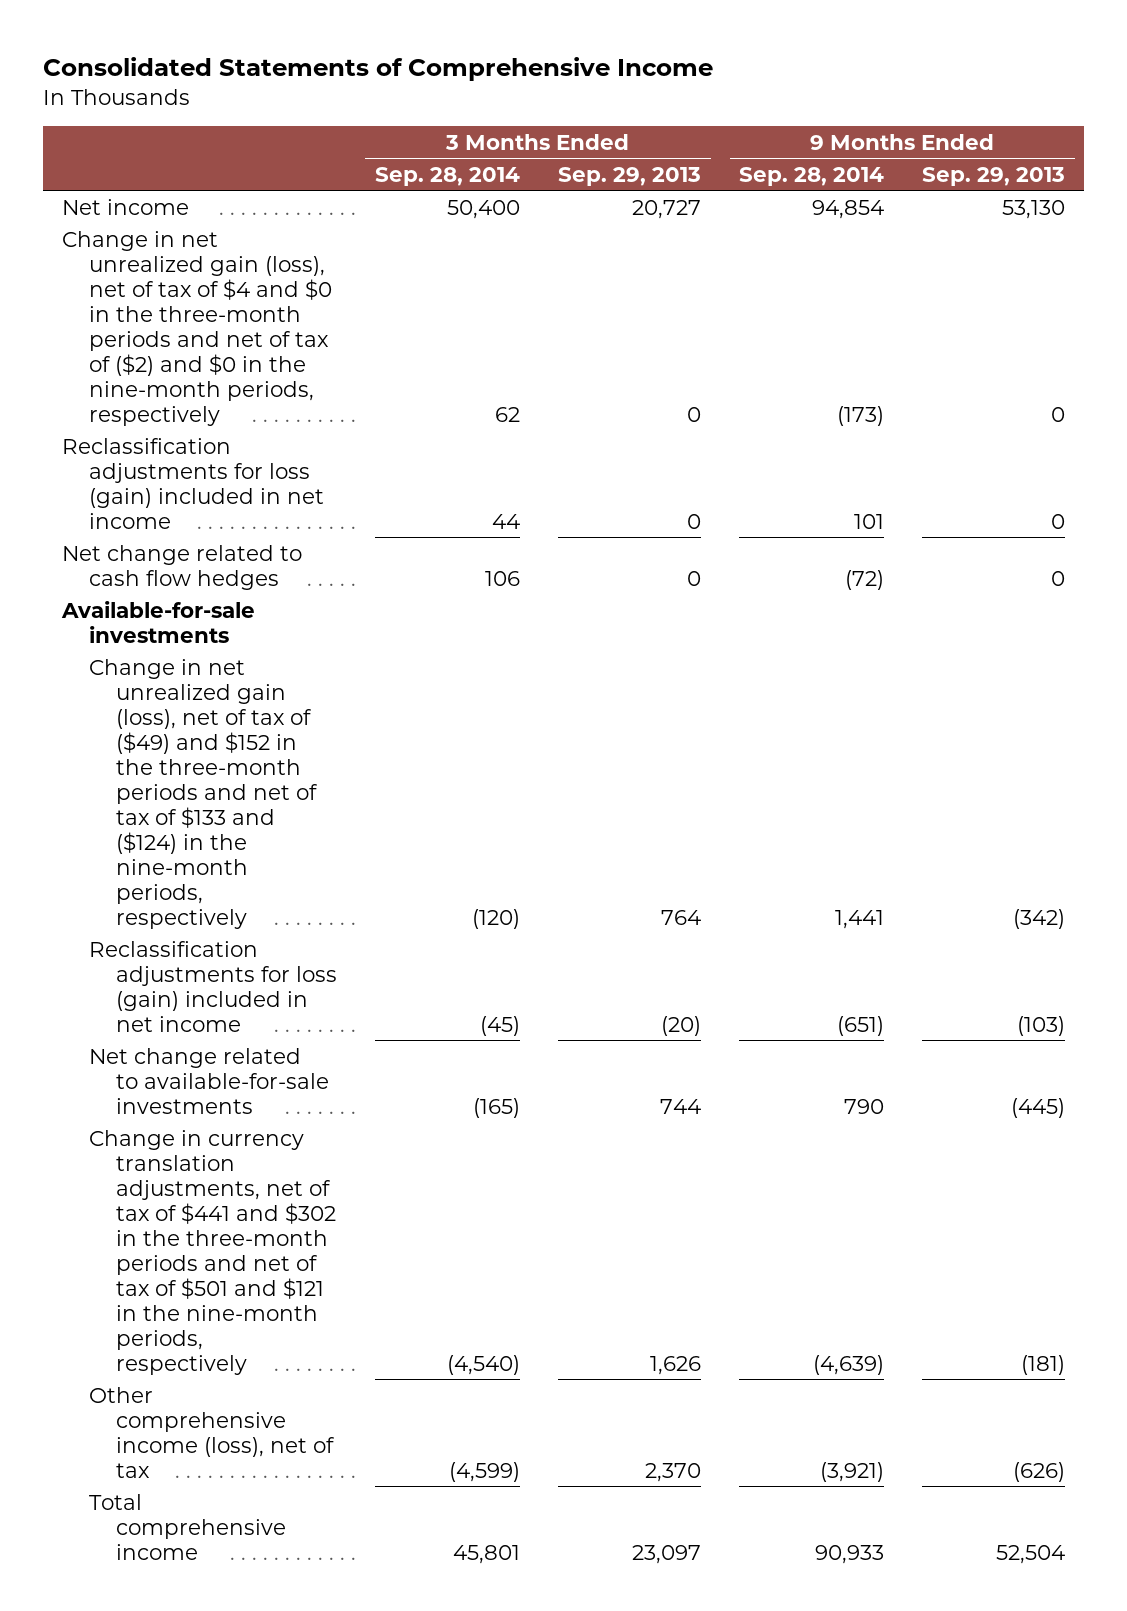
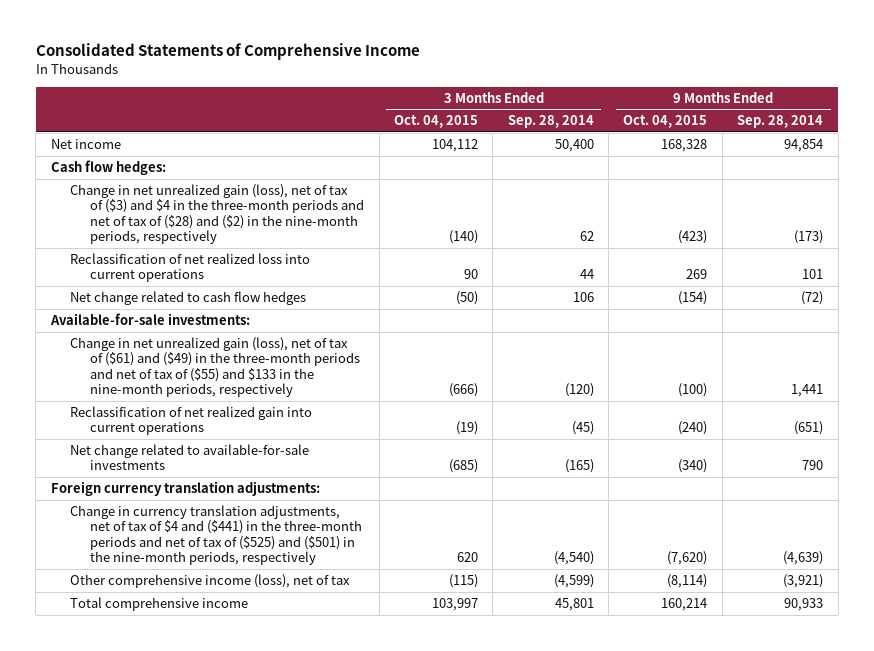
[558,166,702,186] Sep. 29, 2013 -> none
[922,166,1066,186] Sep. 29, 2013 -> none
none -> [393,115,478,129] Oct. 04, 2015
none -> [623,115,708,129] Oct. 04, 2015
none -> [50,160,166,176] Cash flow hedges:
[62,230,332,426] Change in net unrealized gain (loss), net of tax of $4 and $0 in the three-month periods and net of tax of ($2) and $0 in the nine-month periods, respectively -> [70,184,365,245] Change in net unrealized gain (loss), net of tax of ($3) and $4 in the three-month periods and net of tax of ($28) and ($2) in the nine-month periods, respectively
[62,437,324,529] Reclassification adjustments for loss (gain) included in net income -> [70,253,311,283] Reclassification of net realized loss into current operations
[61,600,256,643] Available-for-sale investments -> [49,313,250,326] Available-for-sale investments:
[88,658,318,929] Change in net unrealized gain (loss), net of tax of ($49) and $152 in the three-month periods and net of tax of $133 and ($124) in the nine-month periods, respectively -> [70,337,361,398] Change in net unrealized gain (loss), net of tax of ($61) and ($49) in the three-month periods and net of tax of ($55) and $133 in the nine-month periods, respectively
[88,940,337,1032] Reclassification adjustments for loss (gain) included in net income -> [70,406,313,436] Reclassification of net realized gain into current operations
none -> [50,481,320,497] Foreign currency translation adjustments:
[88,1129,336,1375] Change in currency translation adjustments, net of tax of $441 and $302 in the three-month periods and net of tax of $501 and $121 in the nine-month periods, respectively -> [70,505,363,566] Change in currency translation adjustments, net of tax of $4 and ($441) in the three-month periods and net of tax of ($525) and ($501) in the nine-month periods, respectively

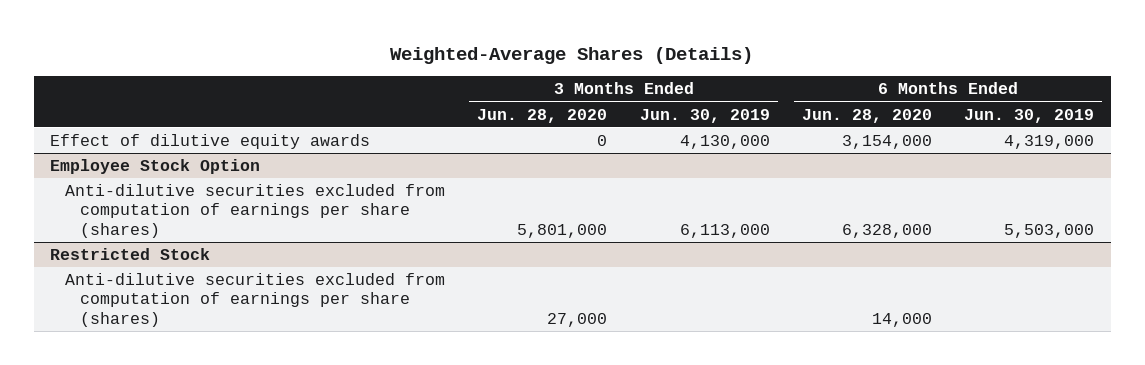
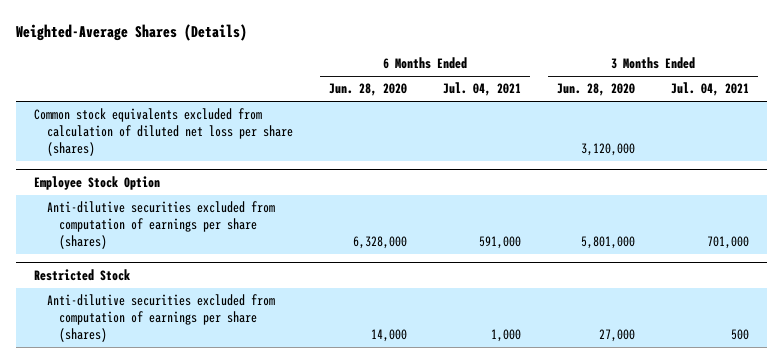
[639,108,770,123] Jun. 30, 2019 -> none
[964,108,1095,123] Jun. 30, 2019 -> none
none -> [442,82,521,97] Jul. 04, 2021
none -> [670,82,749,97] Jul. 04, 2021
[50,134,371,150] Effect of dilutive equity awards -> none
none -> [34,108,293,157] Common stock equivalents excluded from calculation of diluted net loss per share (shares)

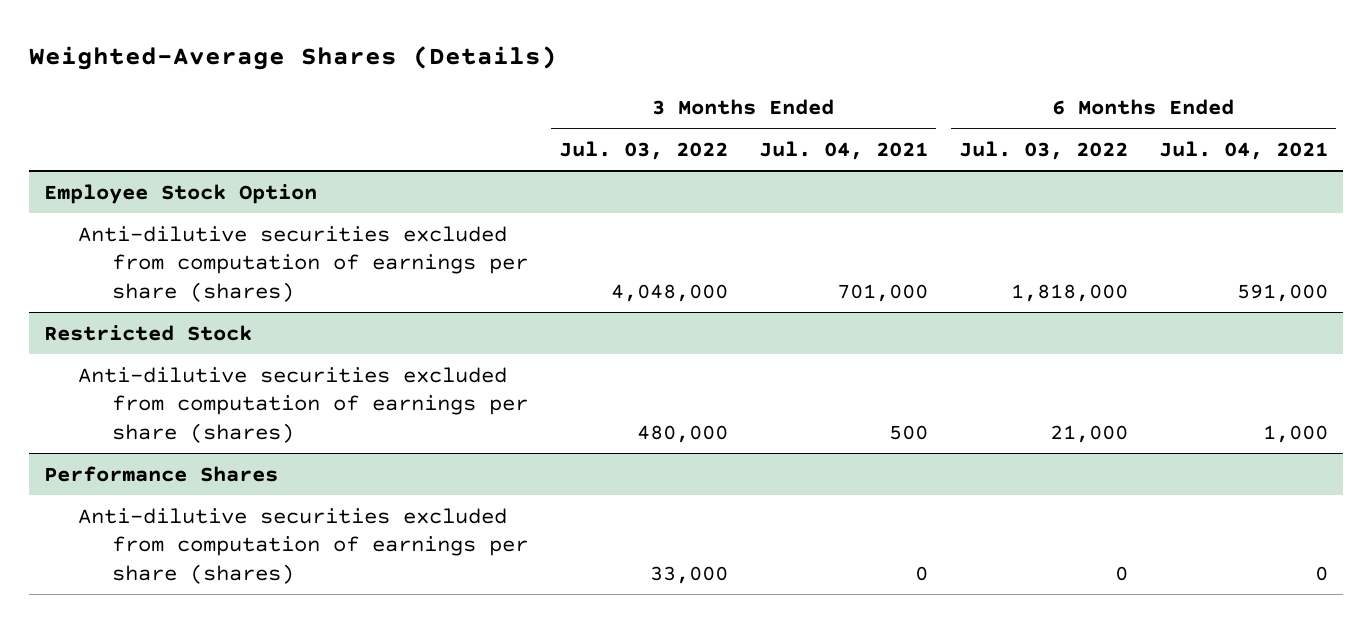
[328,83,407,97] Jun. 28, 2020 -> none
[556,83,635,97] Jun. 28, 2020 -> none
none -> [558,140,728,160] Jul. 03, 2022
none -> [958,140,1128,160] Jul. 03, 2022
[34,108,293,157] Common stock equivalents excluded from calculation of diluted net loss per share (shares) -> none
none -> [44,465,279,482] Performance Shares
none -> [78,507,529,584] Anti-dilutive securities excluded from computation of earnings per share (shares)

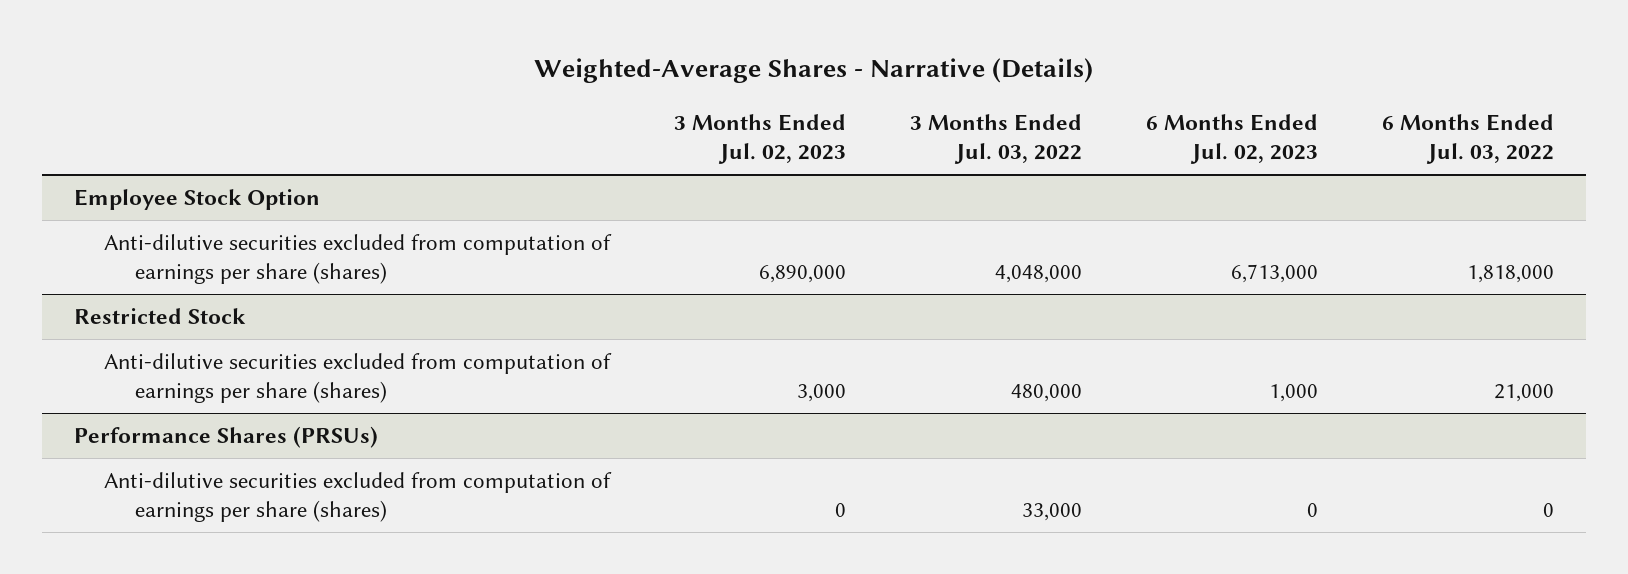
[28,45,557,70] Weighted-Average Shares (Details) -> [534,58,1094,84] Weighted-Average Shares - Narrative (Details)
[758,140,928,160] Jul. 04, 2021 -> none
[1158,140,1328,160] Jul. 04, 2021 -> none
none -> [674,114,847,164] 3 Months Ended Jul. 02, 2023
none -> [1146,114,1319,164] 6 Months Ended Jul. 02, 2023
[44,465,279,482] Performance Shares -> [74,426,379,449] Performance Shares (PRSUs)

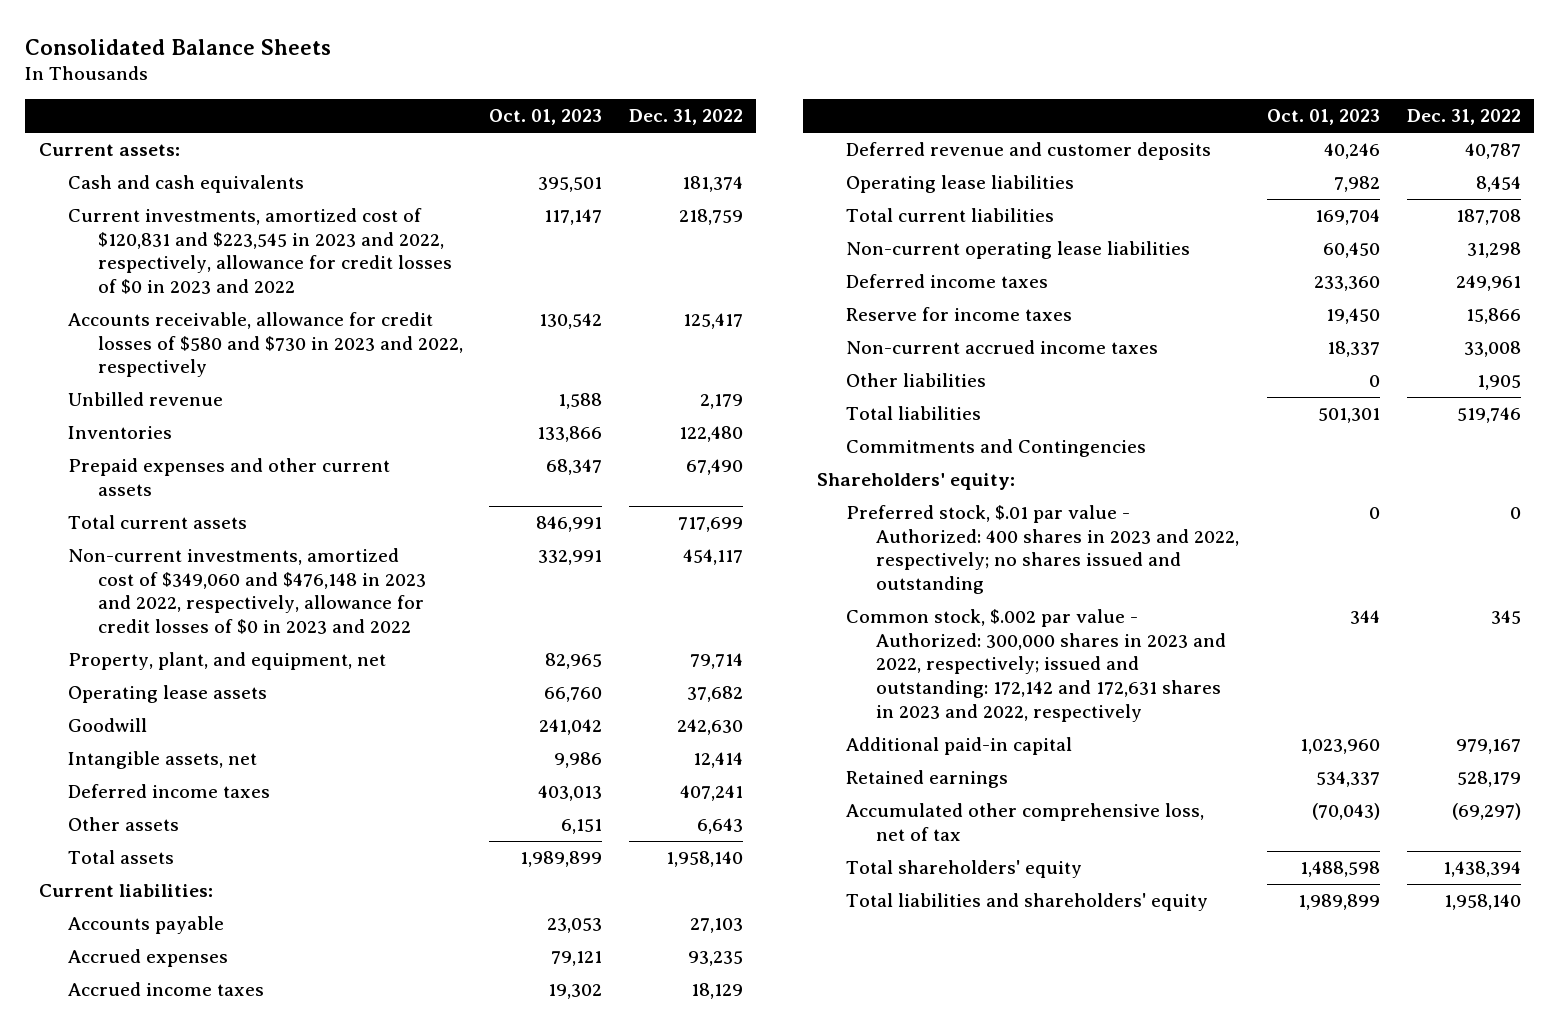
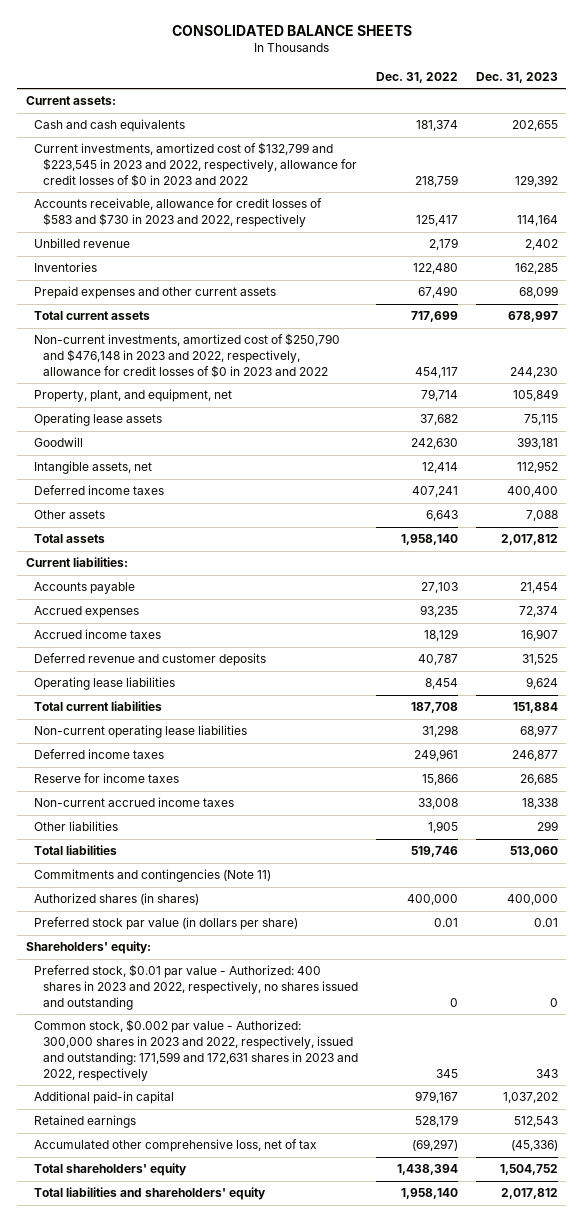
[25,38,332,55] Consolidated Balance Sheets -> [171,24,412,36] CONSOLIDATED BALANCE SHEETS
[489,109,603,126] Oct. 01, 2023 -> none
none -> [475,71,558,83] Dec. 31, 2023
[68,207,452,295] Current investments, amortized cost of $120,831 and $223,545 in 2023 and 2022, respectively, allowance for credit losses of $0 in 2023 and 2022 -> [34,142,357,187] Current investments, amortized cost of $132,799 and $223,545 in 2023 and 2022, respectively, allowance for credit losses of $0 in 2023 and 2022
[68,311,463,378] Accounts receivable, allowance for credit losses of $580 and $730 in 2023 and 2022, respectively -> [34,198,323,228] Accounts receivable, allowance for credit losses of $583 and $730 in 2023 and 2022, respectively
[68,547,426,635] Non-current investments, amortized cost of $349,060 and $476,148 in 2023 and 2022, respectively, allowance for credit losses of $0 in 2023 and 2022 -> [34,333,341,378] Non-current investments, amortized cost of $250,790 and $476,148 in 2023 and 2022, respectively, allowance for credit losses of $0 in 2023 and 2022
[846,438,1147,457] Commitments and Contingencies -> [34,869,272,883] Commitments and contingencies (Note 11)
none -> [34,893,200,906] Authorized shares (in shares)
none -> [34,917,299,931] Preferred stock par value (in dollars per share)
[846,504,1239,595] Preferred stock, $.01 par value - Authorized: 400 shares in 2023 and 2022, respectively; no shares issued and outstanding -> [34,964,358,1010] Preferred stock, $0.01 par value - Authorized: 400 shares in 2023 and 2022, respectively, no shares issued and outstanding
[846,608,1226,722] Common stock, $.002 par value - Authorized: 300,000 shares in 2023 and 2022, respectively; issued and outstanding: 172,142 and 172,631 shares in 2023 and 2022, respectively -> [34,1019,358,1081] Common stock, $0.002 par value - Authorized: 300,000 shares in 2023 and 2022, respectively, issued and outstanding: 171,599 and 172,631 shares in 2023 and 2022, respectively

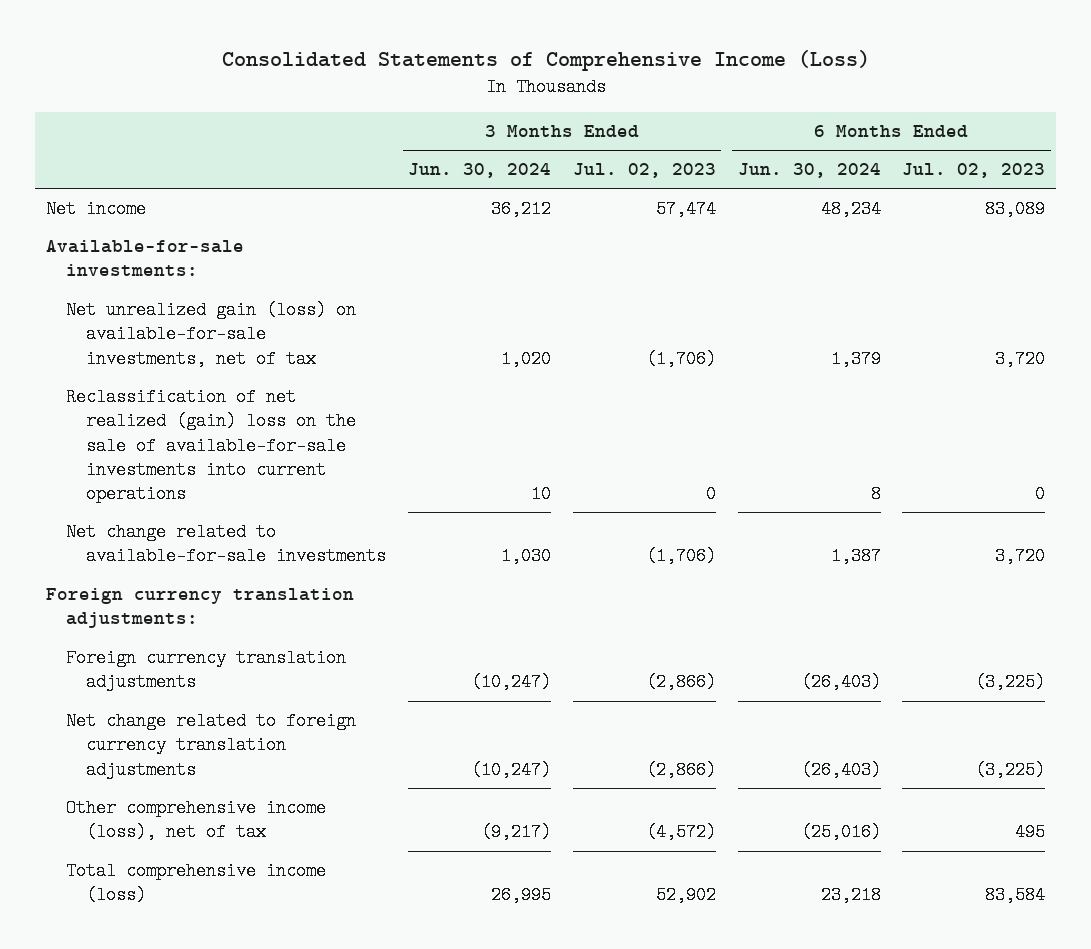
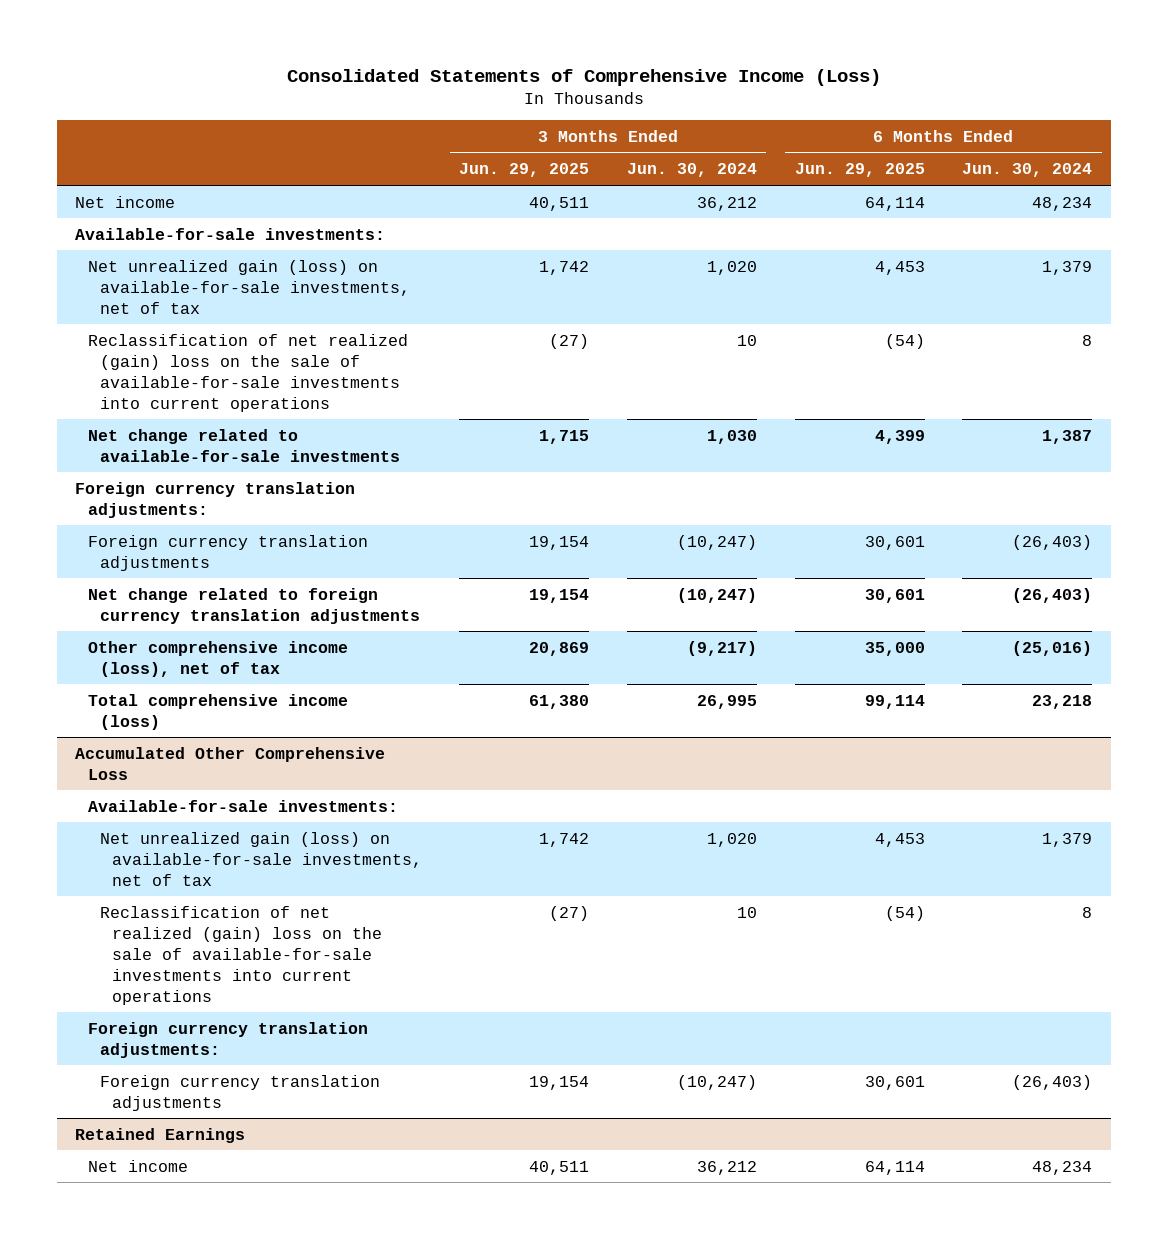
[572,163,716,179] Jul. 02, 2023 -> none
[902,163,1046,179] Jul. 02, 2023 -> none
none -> [459,163,590,178] Jun. 29, 2025
none -> [794,163,925,178] Jun. 29, 2025
none -> [75,746,386,780] Accumulated Other Comprehensive Loss
none -> [87,799,398,812] Available-for-sale investments:
none -> [99,831,422,886] Net unrealized gain (loss) on available-for-sale investments, net of tax
none -> [99,905,382,1005] Reclassification of net realized (gain) loss on the sale of available-for-sale investments into current operations
none -> [87,1021,368,1058] Foreign currency translation adjustments:
none -> [99,1074,380,1111] Foreign currency translation adjustments
none -> [75,1127,246,1143] Retained Earnings
none -> [87,1159,188,1172] Net income

